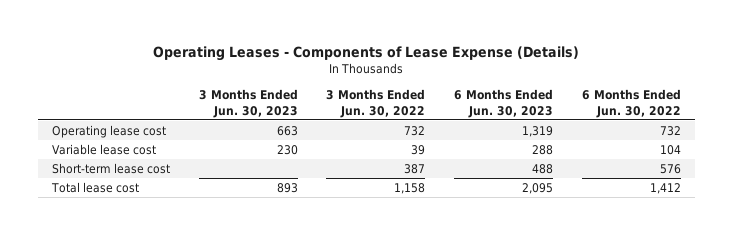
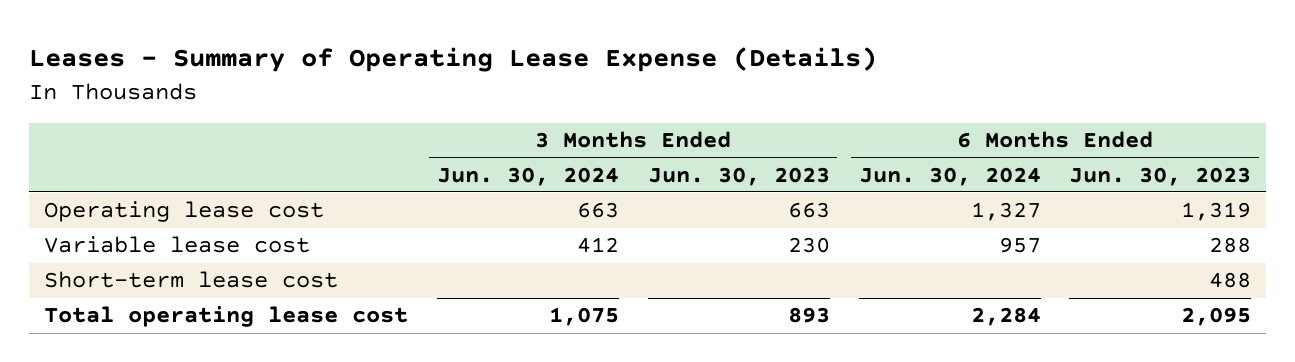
[153,45,580,61] Operating Leases - Components of Lease Expense (Details) -> [29,47,878,73] Leases - Summary of Operating Lease Expense (Details)
[326,88,426,118] 3 Months Ended Jun. 30, 2022 -> none
[581,88,681,118] 6 Months Ended Jun. 30, 2022 -> none
none -> [436,166,619,186] Jun. 30, 2024
none -> [858,166,1041,186] Jun. 30, 2024
[51,181,140,193] Total lease cost -> [43,306,408,328] Total operating lease cost

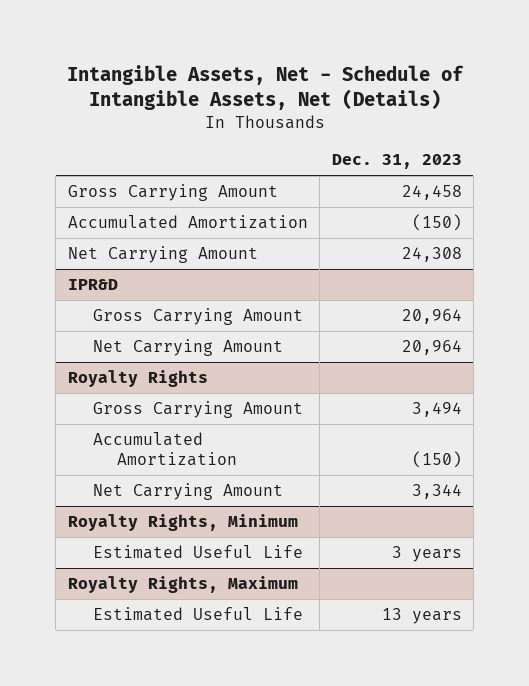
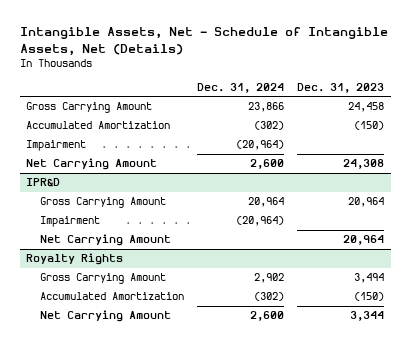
none -> [197,83,285,94] Dec. 31, 2024
none -> [26,140,87,152] Impairment
none -> [40,216,101,228] Impairment
[67,514,298,532] Royalty Rights, Minimum -> none
[92,545,303,560] Estimated Useful Life -> none
[67,576,298,594] Royalty Rights, Maximum -> none
[92,607,303,622] Estimated Useful Life -> none

